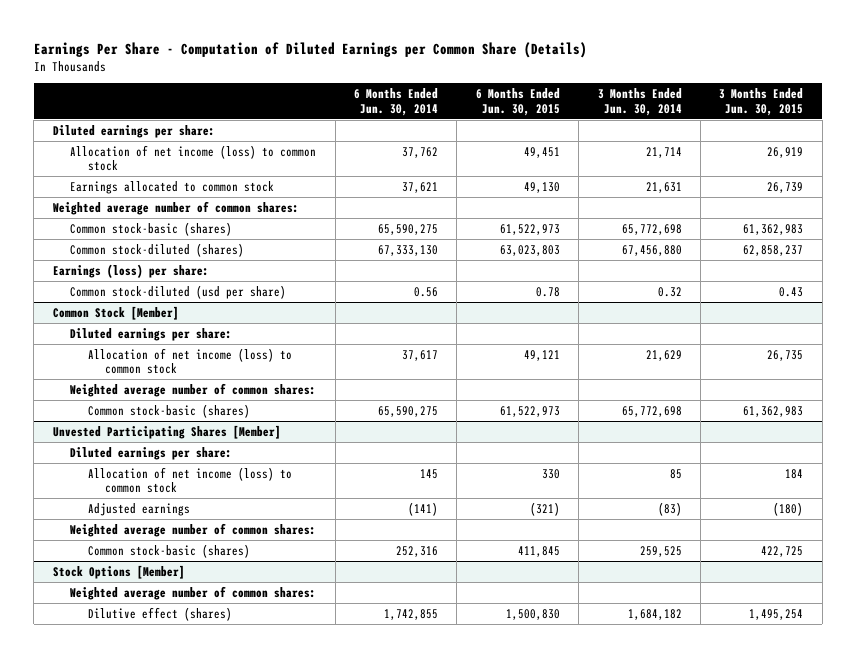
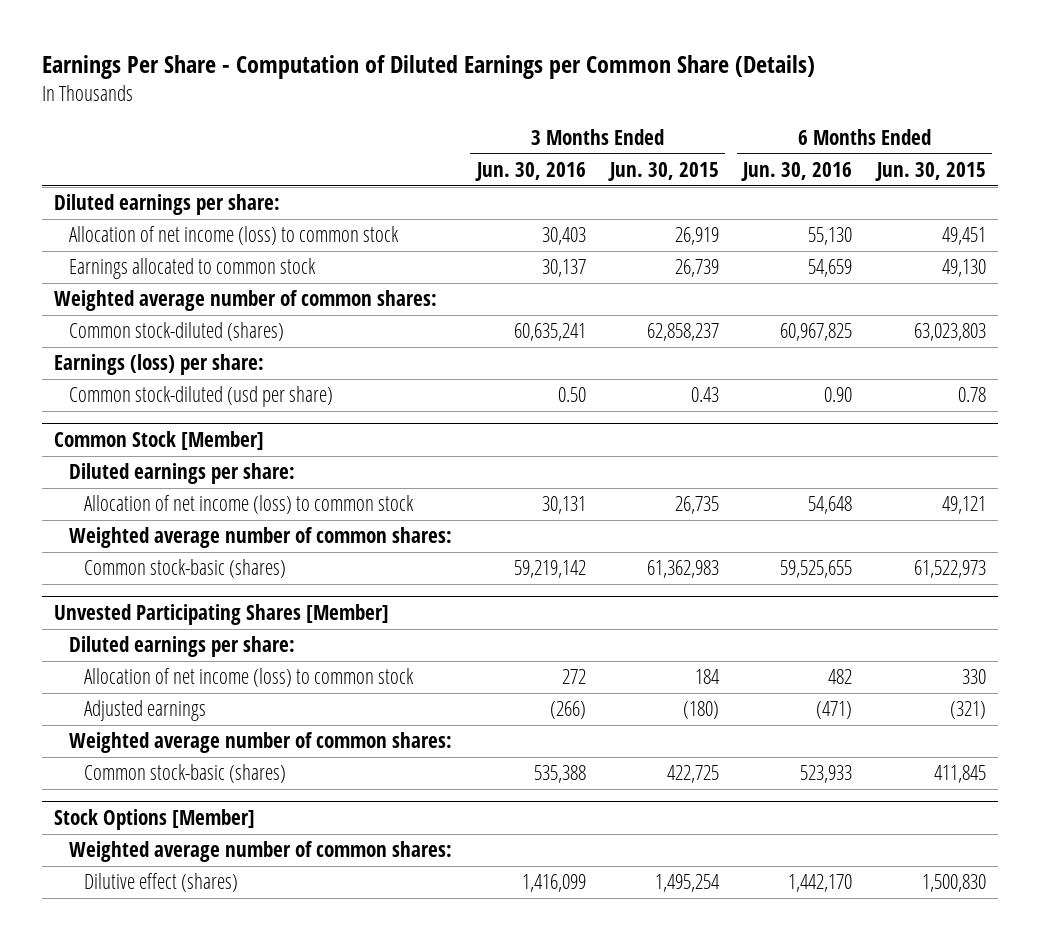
[353,88,438,116] 6 Months Ended Jun. 30, 2014 -> none
[597,88,682,116] 3 Months Ended Jun. 30, 2014 -> none
none -> [474,161,586,181] Jun. 30, 2016
none -> [741,161,853,181] Jun. 30, 2016
[70,221,233,236] Common stock-basic (shares) -> none

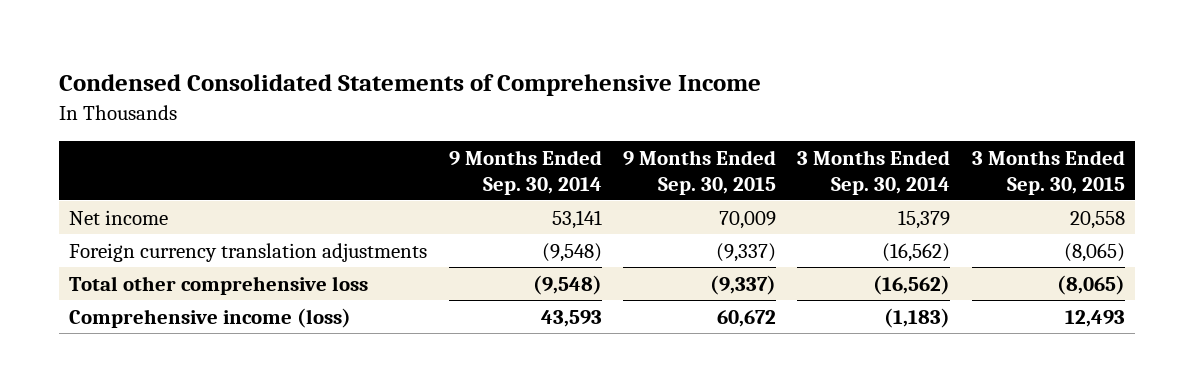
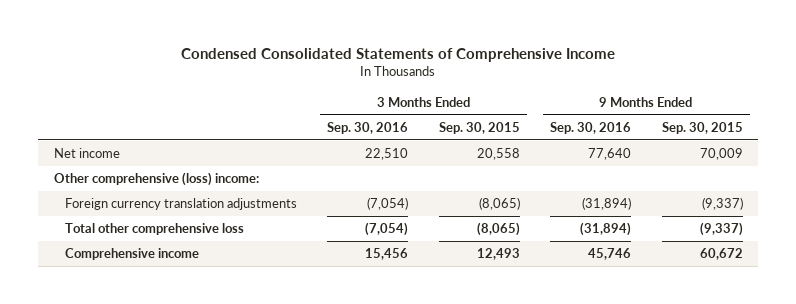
[448,149,602,195] 9 Months Ended Sep. 30, 2014 -> none
[797,149,951,195] 3 Months Ended Sep. 30, 2014 -> none
none -> [327,122,409,135] Sep. 30, 2016
none -> [550,122,632,135] Sep. 30, 2016
none -> [53,172,259,187] Other comprehensive (loss) income:
[69,307,352,328] Comprehensive income (loss) -> [65,248,200,261] Comprehensive income

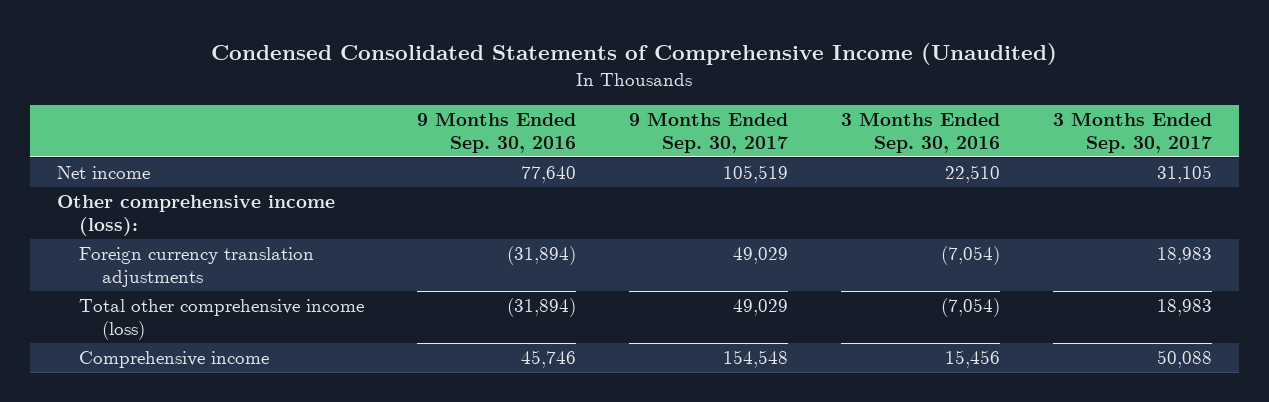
[181,47,616,62] Condensed Consolidated Statements of Comprehensive Income -> [211,42,1058,65] Condensed Consolidated Statements of Comprehensive Income (Unaudited)
[438,122,520,135] Sep. 30, 2015 -> none
[661,122,743,135] Sep. 30, 2015 -> none
none -> [629,112,789,153] 9 Months Ended Sep. 30, 2017
none -> [1053,112,1213,153] 3 Months Ended Sep. 30, 2017
[53,172,259,187] Other comprehensive (loss) income: -> [56,195,335,237] Other comprehensive income (loss):
[65,223,245,236] Total other comprehensive loss -> [79,299,365,341] Total other comprehensive income (loss)

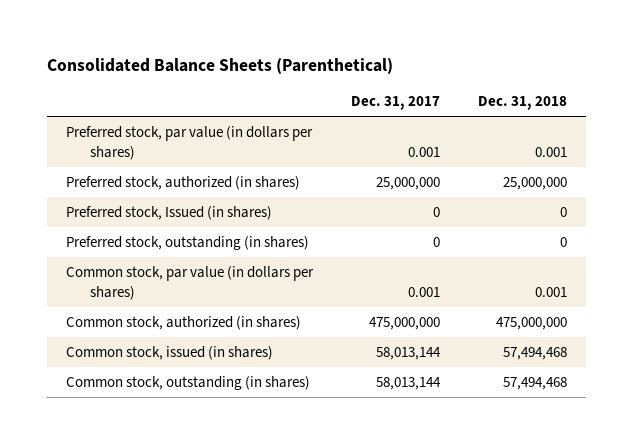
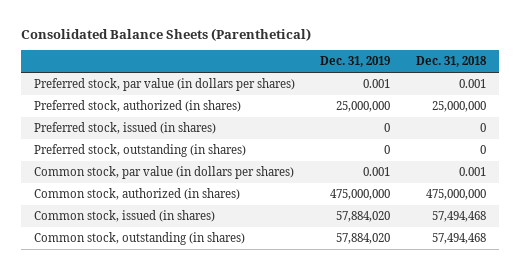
[351,96,441,111] Dec. 31, 2017 -> none
none -> [320,56,391,68] Dec. 31, 2019
[66,206,273,221] Preferred stock, Issued (in shares) -> [33,122,216,135] Preferred stock, issued (in shares)

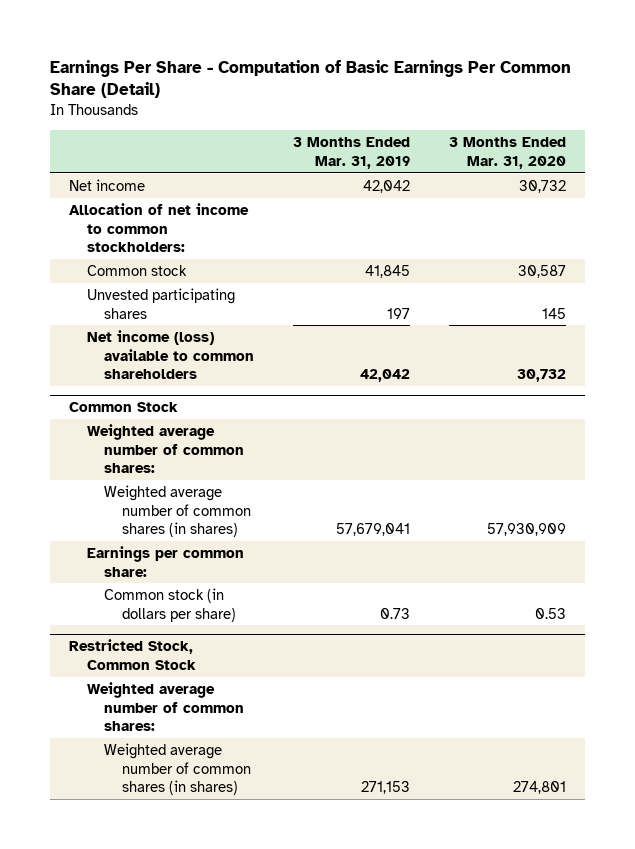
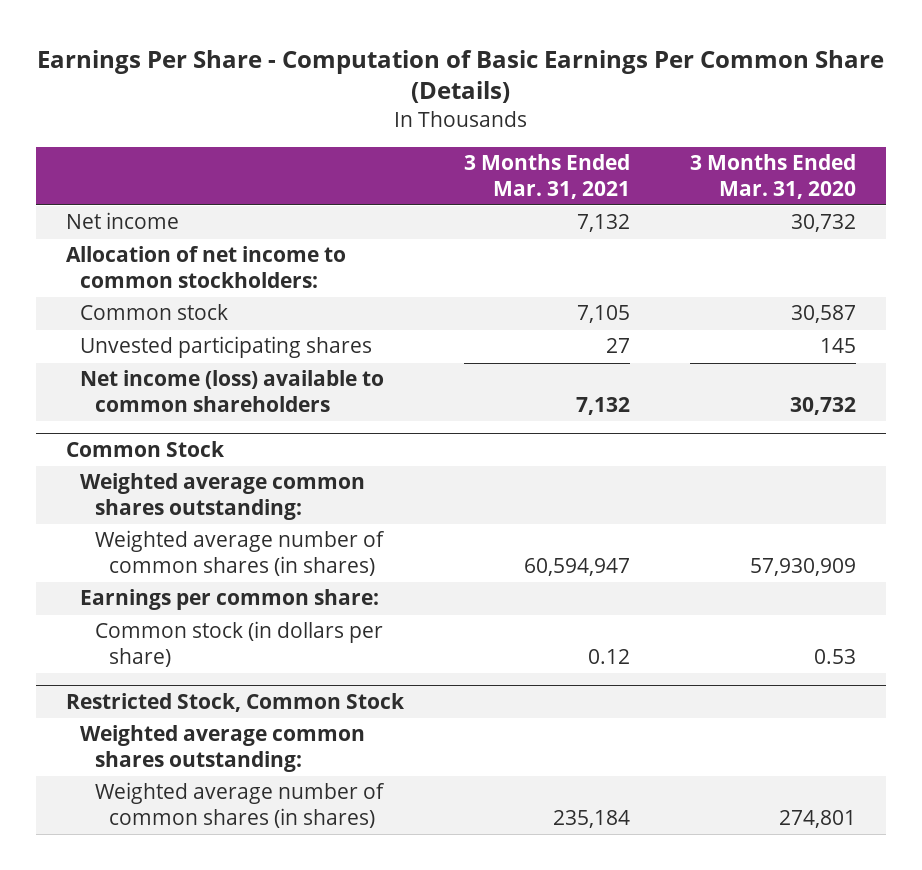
[49,59,571,99] Earnings Per Share - Computation of Basic Earnings Per Common Share (Detail) -> [36,49,884,104] Earnings Per Share - Computation of Basic Earnings Per Common Share (Details)
[293,136,411,169] 3 Months Ended Mar. 31, 2019 -> none
none -> [463,154,630,199] 3 Months Ended Mar. 31, 2021
[86,423,245,474] Weighted average number of common shares: -> [80,473,366,520] Weighted average common shares outstanding:
[86,681,245,732] Weighted average number of common shares: -> [80,725,366,772] Weighted average common shares outstanding:

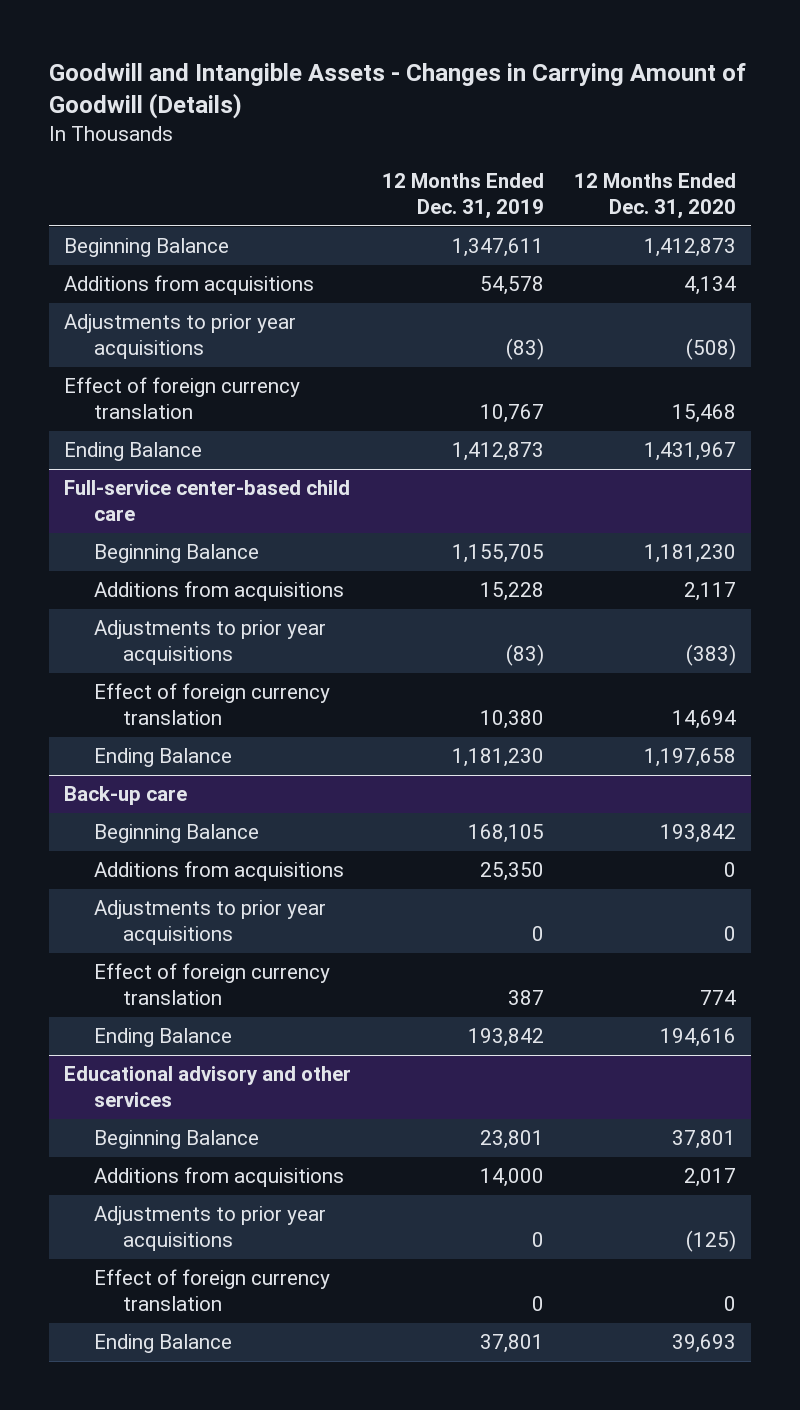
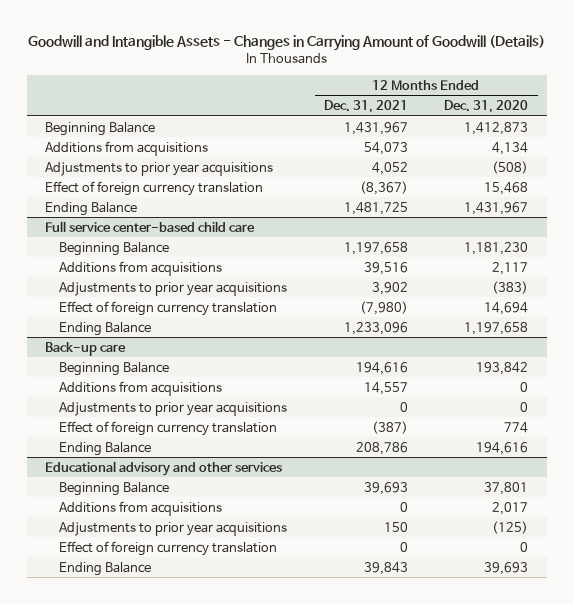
[381,173,544,220] 12 Months Ended Dec. 31, 2019 -> none
none -> [323,100,408,114] Dec. 31, 2021
[64,480,351,522] Full-service center-based child care -> [45,220,256,232] Full service center-based child care

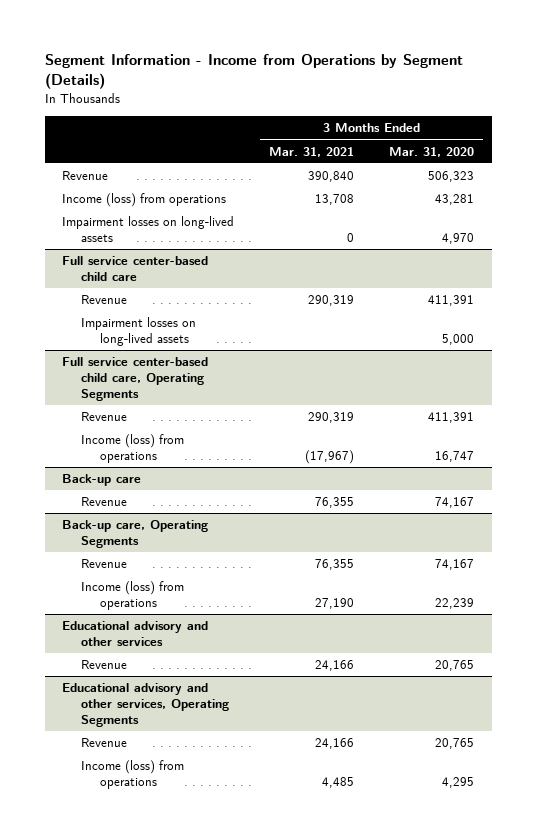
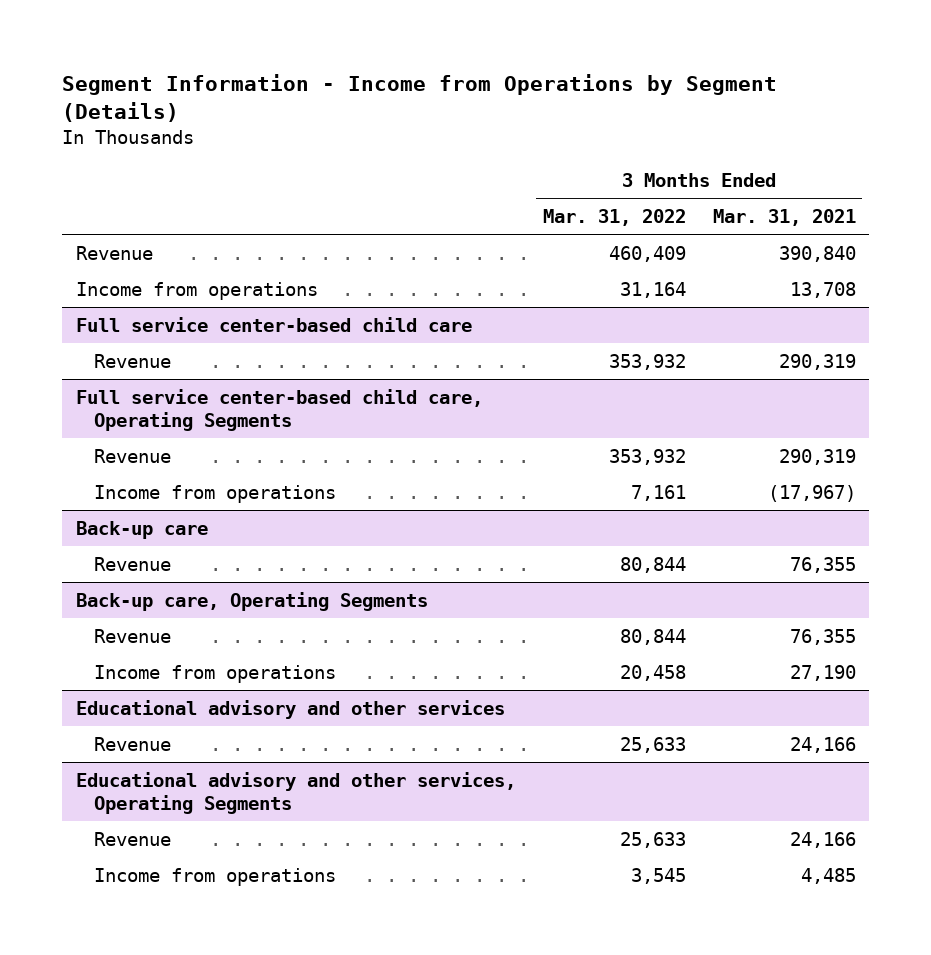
[389,146,475,157] Mar. 31, 2020 -> none
none -> [542,208,686,226] Mar. 31, 2022
[62,216,235,243] Impairment losses on long-lived assets -> none
[62,193,227,208] Income (loss) from operations -> [75,281,318,300] Income from operations
[80,317,196,347] Impairment losses on long-lived assets -> none
[80,434,184,464] Income (loss) from operations -> [94,484,337,503] Income from operations
[80,581,184,611] Income (loss) from operations -> [94,664,337,683] Income from operations
[80,760,184,790] Income (loss) from operations -> [94,867,337,886] Income from operations

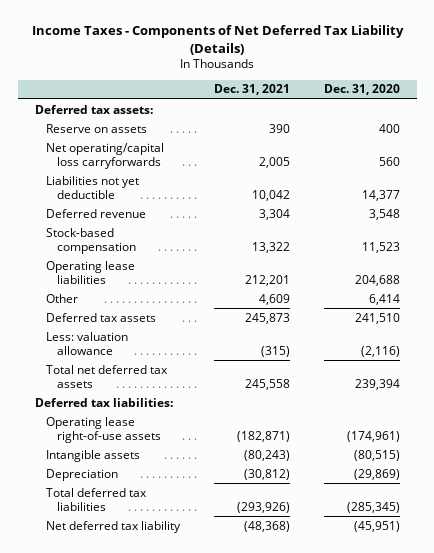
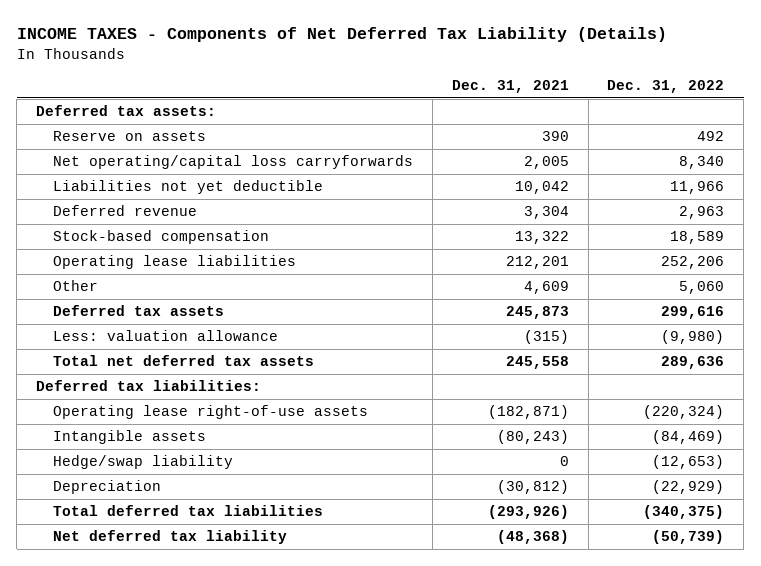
[32,25,405,55] Income Taxes - Components of Net Deferred Tax Liability (Details) -> [16,27,667,43] INCOME TAXES - Components of Net Deferred Tax Liability (Details)
[323,84,400,96] Dec. 31, 2020 -> none
none -> [607,80,725,94] Dec. 31, 2022
none -> [52,455,233,470] Hedge/swap liability

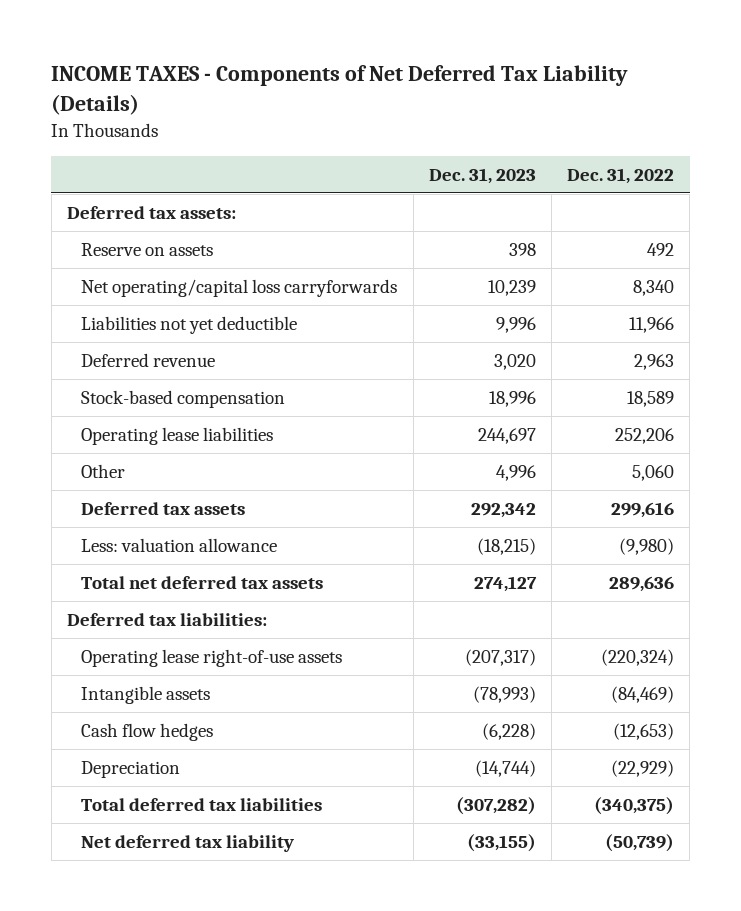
[451,80,569,94] Dec. 31, 2021 -> none
none -> [428,167,536,184] Dec. 31, 2023
[52,455,233,470] Hedge/swap liability -> [81,722,214,741] Cash flow hedges

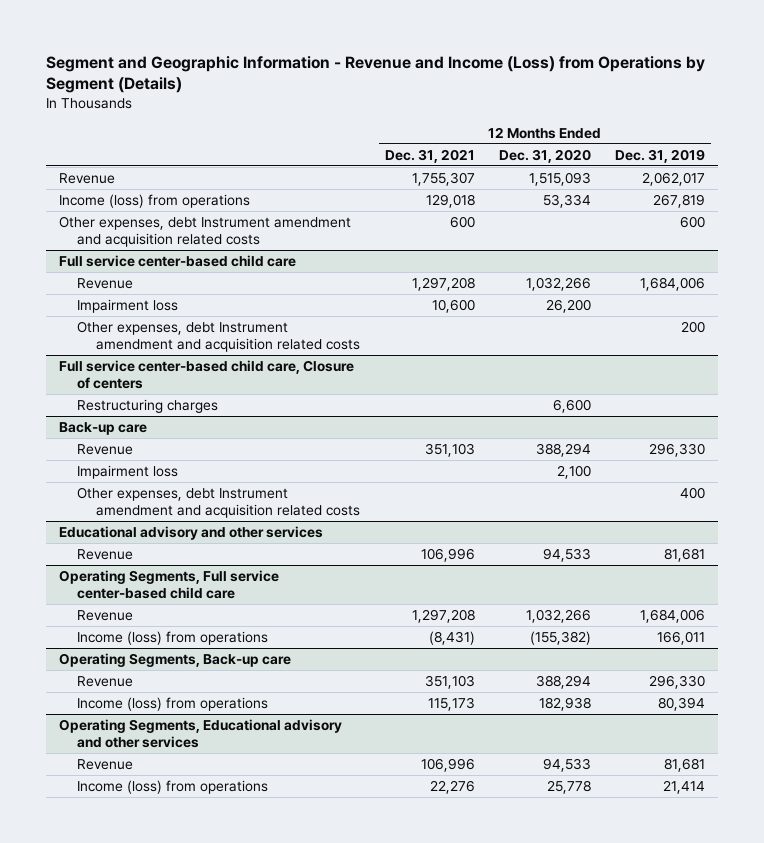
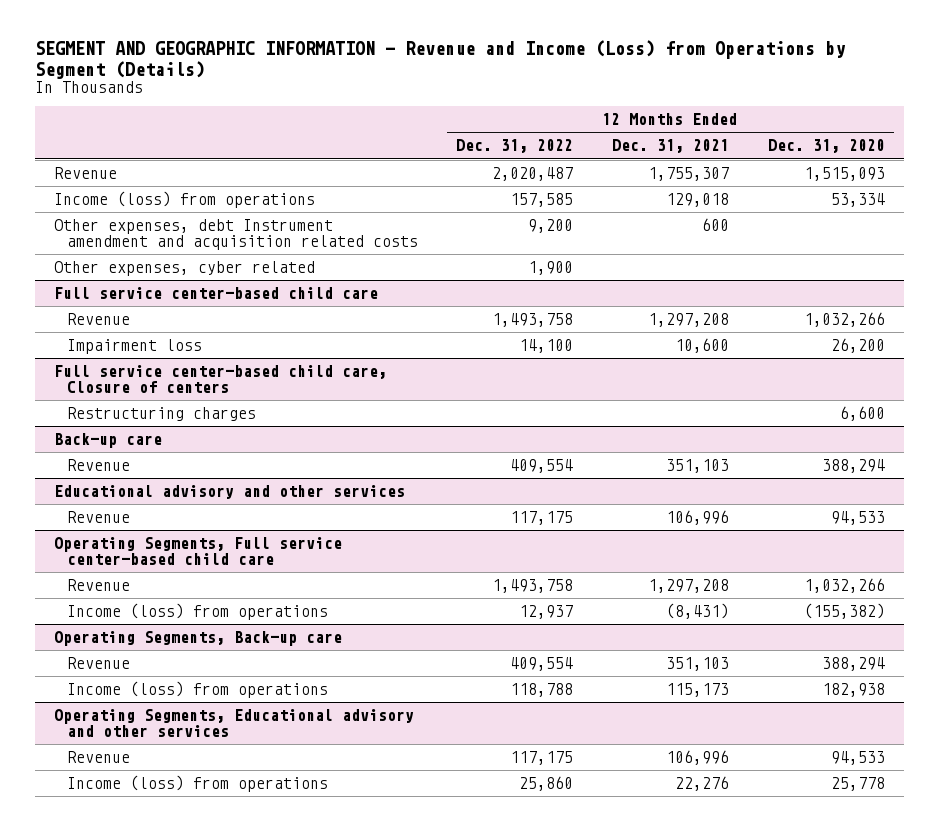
[46,55,706,94] Segment and Geographic Information - Revenue and Income (Loss) from Operations by Segment (Details) -> [35,40,847,79] SEGMENT AND GEOGRAPHIC INFORMATION - Revenue and Income (Loss) from Operations by Segment (Details)
[615,148,706,163] Dec. 31, 2019 -> none
none -> [456,139,574,154] Dec. 31, 2022
none -> [54,261,316,277] Other expenses, cyber related
[77,320,361,353] Other expenses, debt Instrument amendment and acquisition related costs -> none
[77,464,179,479] Impairment loss -> none
[77,486,361,519] Other expenses, debt Instrument amendment and acquisition related costs -> none

